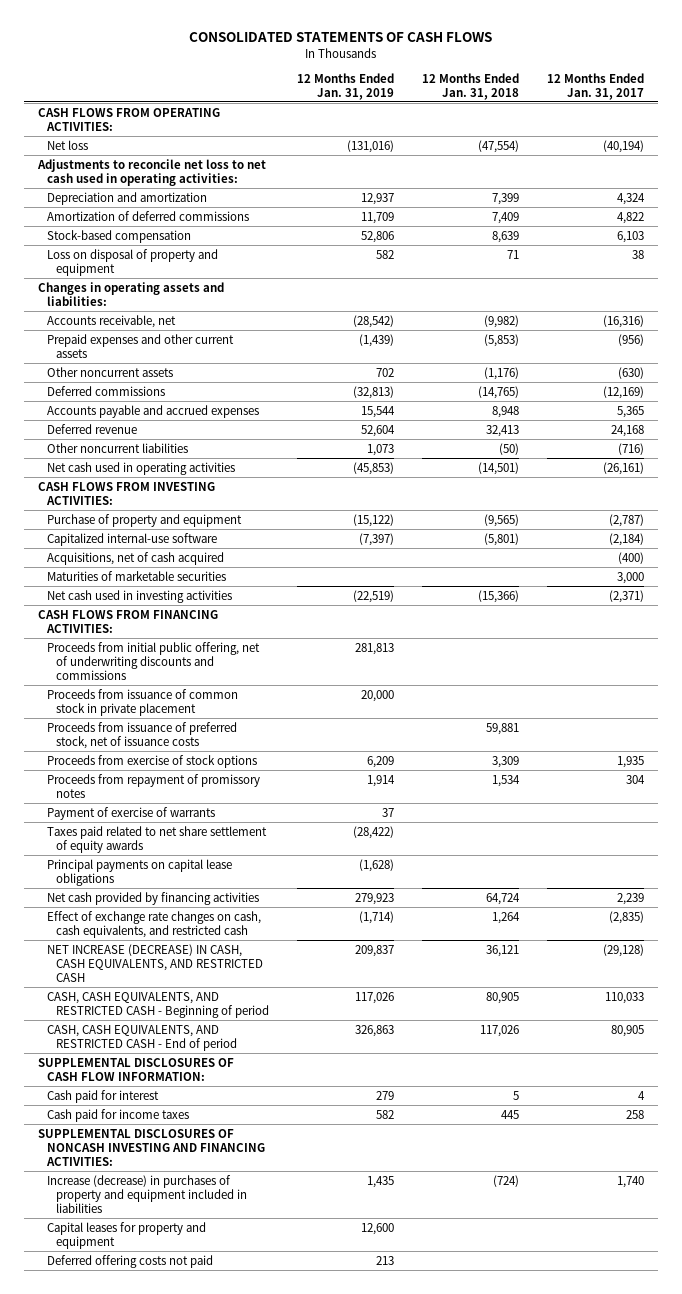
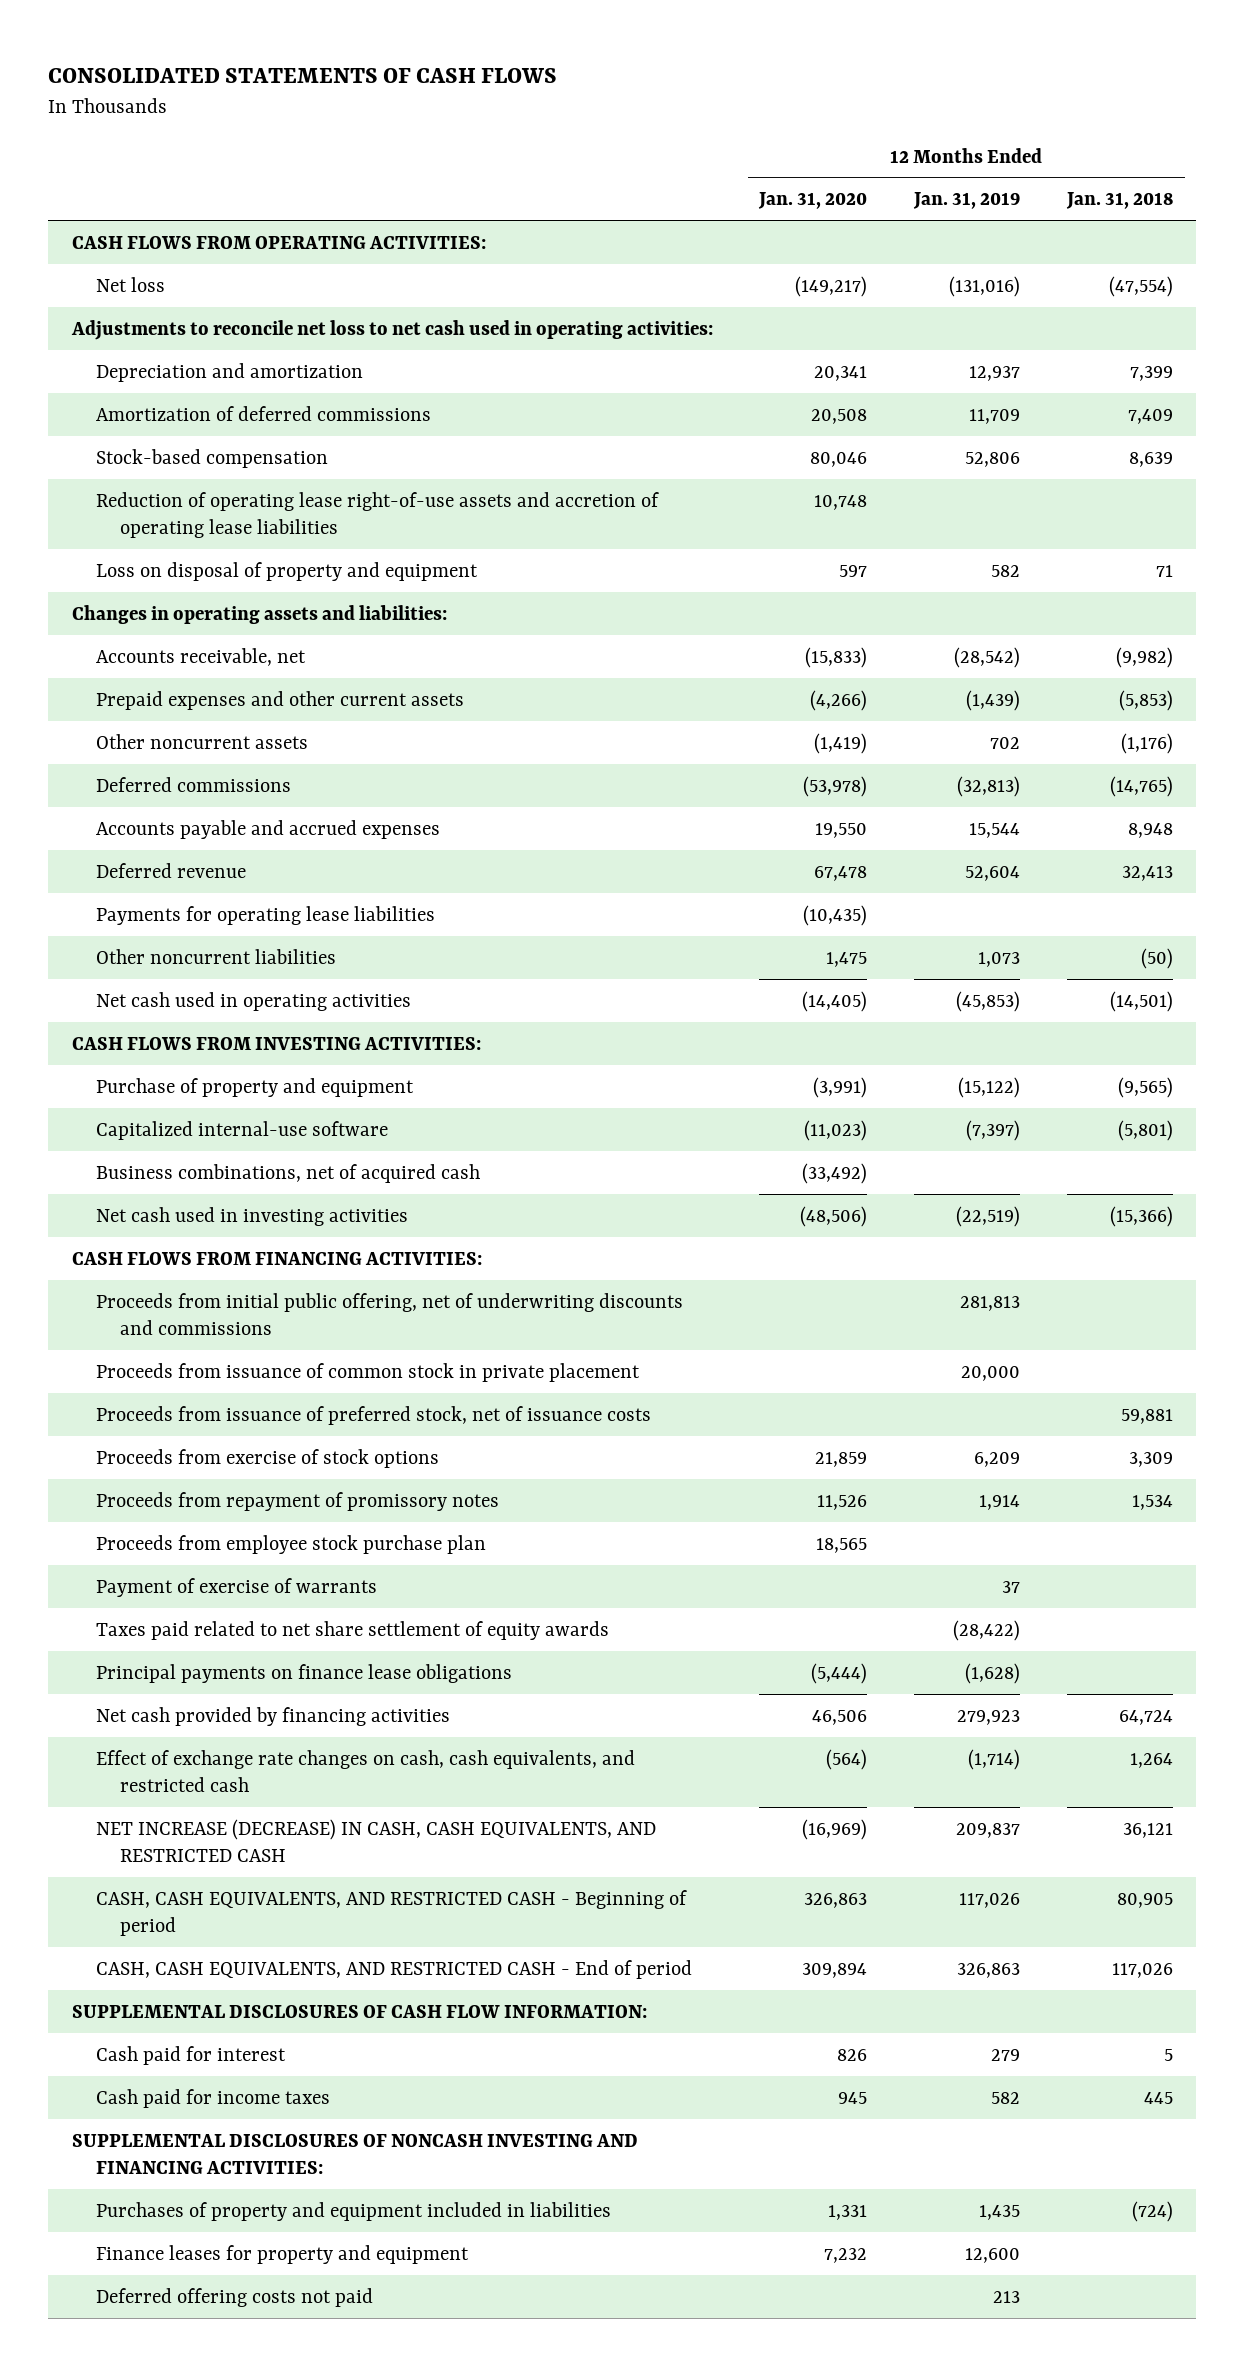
[546,72,644,100] 12 Months Ended Jan. 31, 2017 -> none
none -> [758,192,868,210] Jan. 31, 2020
none -> [95,491,659,539] Reduction of operating lease right-of-use assets and accretion of operating lease liabilities
none -> [95,905,435,925] Payments for operating lease liabilities
[47,570,227,581] Maturities of marketable securities -> none
[47,551,225,565] Acquisitions, net of cash acquired -> [95,1163,480,1183] Business combinations, net of acquired cash
none -> [95,1534,486,1554] Proceeds from employee stock purchase plan
[47,858,233,886] Principal payments on capital lease obligations -> [95,1663,512,1683] Principal payments on finance lease obligations
[47,1174,248,1213] Increase (decrease) in purchases of property and equipment included in liabilities -> [95,2201,611,2221] Purchases of property and equipment included in liabilities
[47,1221,207,1249] Capital leases for property and equipment -> [95,2244,469,2264] Finance leases for property and equipment

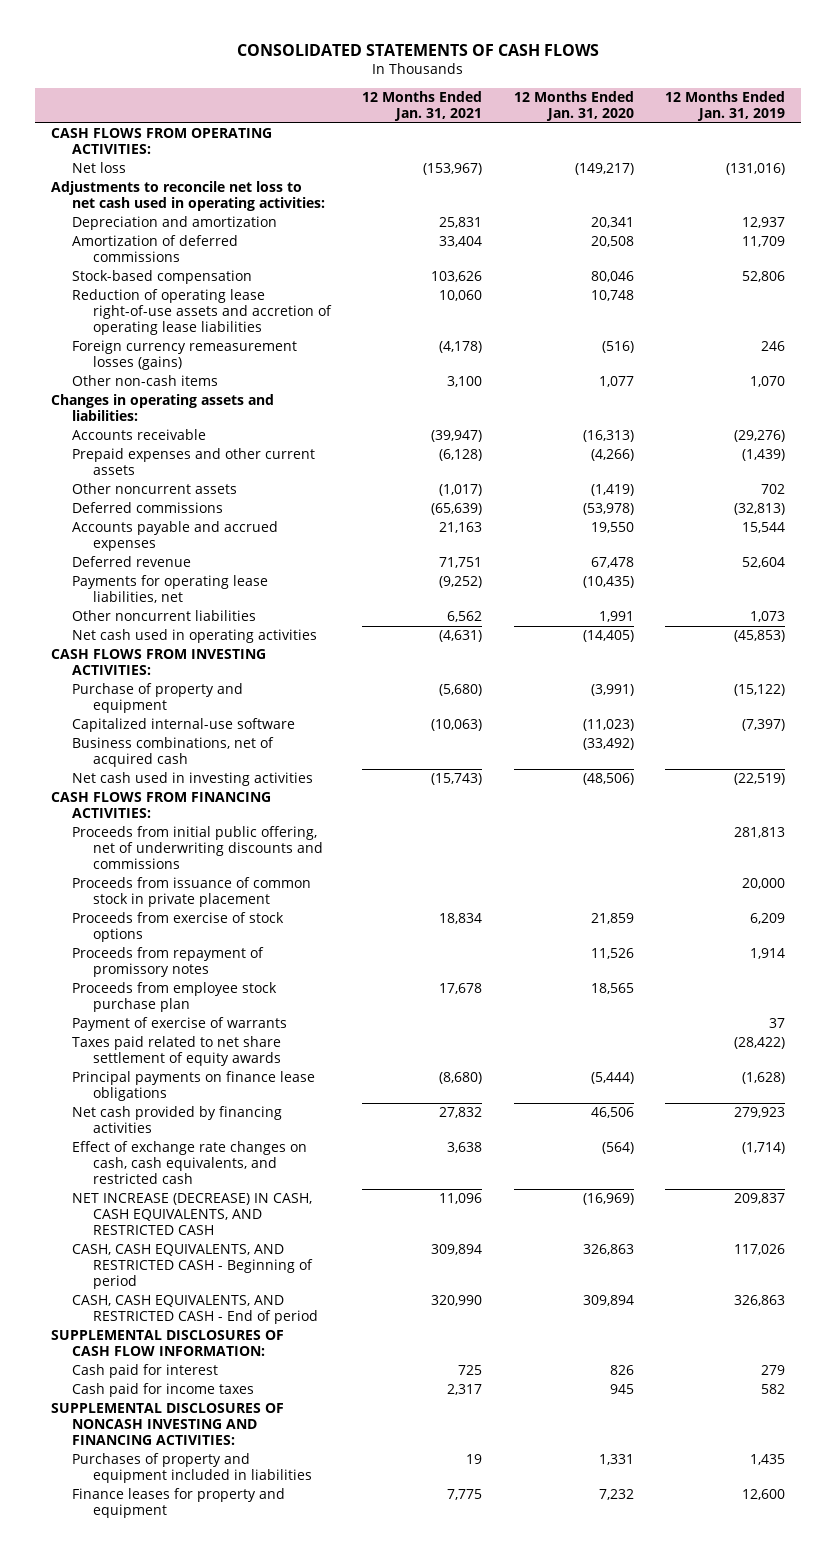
[1065,192,1173,210] Jan. 31, 2018 -> none
none -> [362,91,483,122] 12 Months Ended Jan. 31, 2021
[95,561,478,581] Loss on disposal of property and equipment -> none
none -> [72,340,298,371] Foreign currency remeasurement losses (gains)
none -> [72,375,219,387] Other non-cash items
[95,647,306,666] Accounts receivable, net -> [72,429,207,441] Accounts receivable
[805,646,868,668] (15,833) -> [582,430,634,443] (16,313)
[954,646,1021,668] (28,542) -> [734,430,786,443] (29,276)
[95,905,435,925] Payments for operating lease liabilities -> [72,575,269,604] Payments for operating lease liabilities, net
[826,951,868,967] 1,475 -> [598,611,634,623] 1,991
[95,1405,651,1425] Proceeds from issuance of preferred stock, net of issuance costs -> none
[95,2287,373,2307] Deferred offering costs not paid -> none

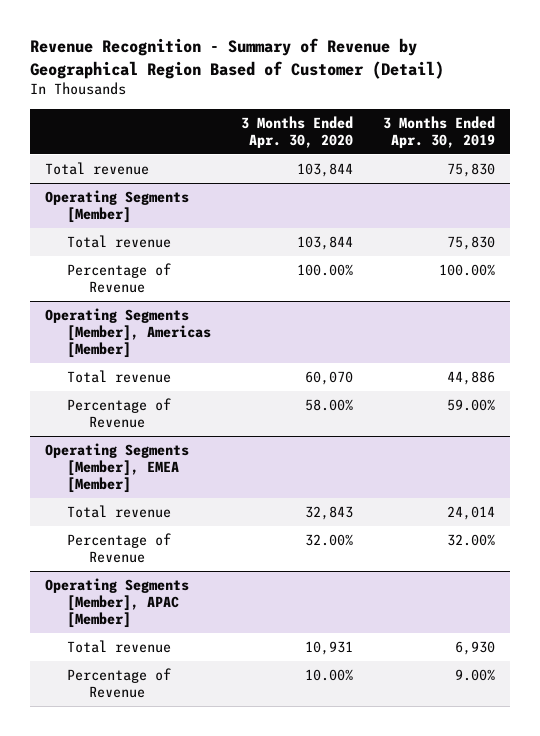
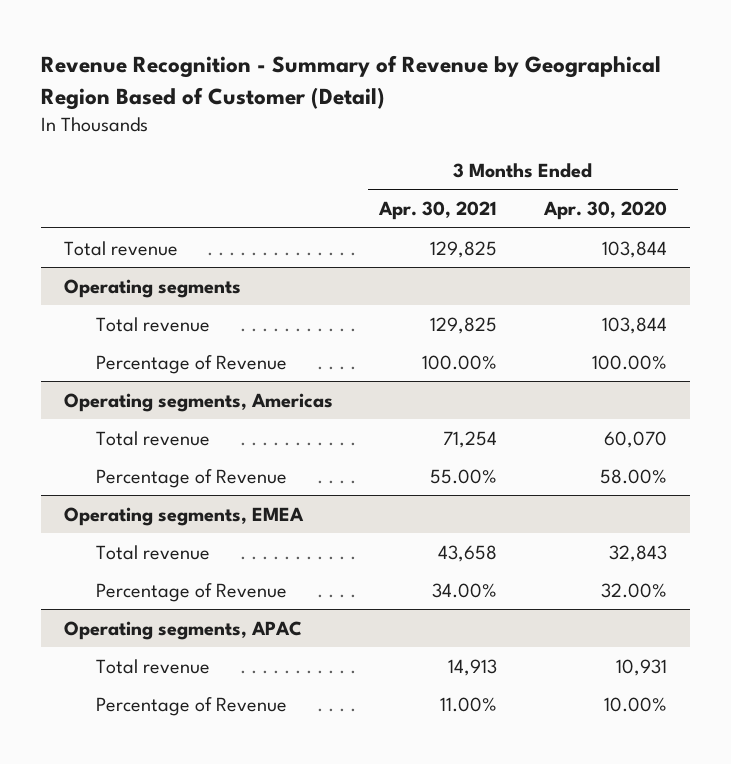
[382,115,495,149] 3 Months Ended Apr. 30, 2019 -> none
none -> [378,200,498,220] Apr. 30, 2021
[44,189,189,224] Operating Segments [Member] -> [64,278,242,298] Operating segments
[44,307,211,359] Operating Segments [Member], Americas [Member] -> [64,392,334,412] Operating segments, Americas
[44,442,189,494] Operating Segments [Member], EMEA [Member] -> [64,506,305,526] Operating segments, EMEA
[44,577,189,629] Operating Segments [Member], APAC [Member] -> [64,620,303,640] Operating segments, APAC

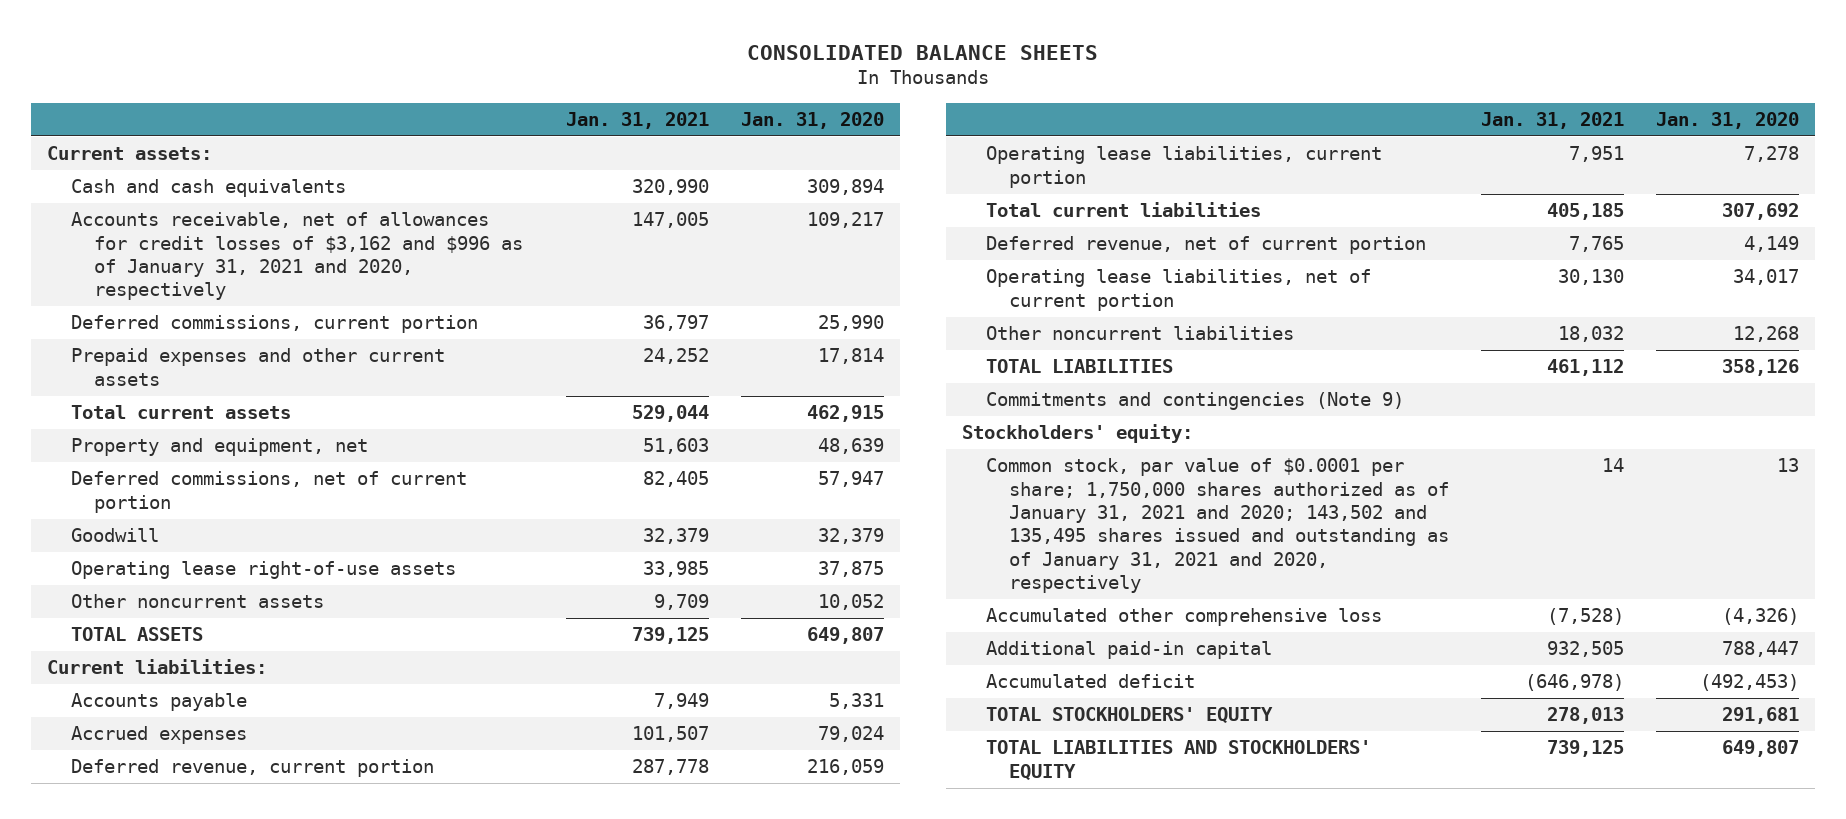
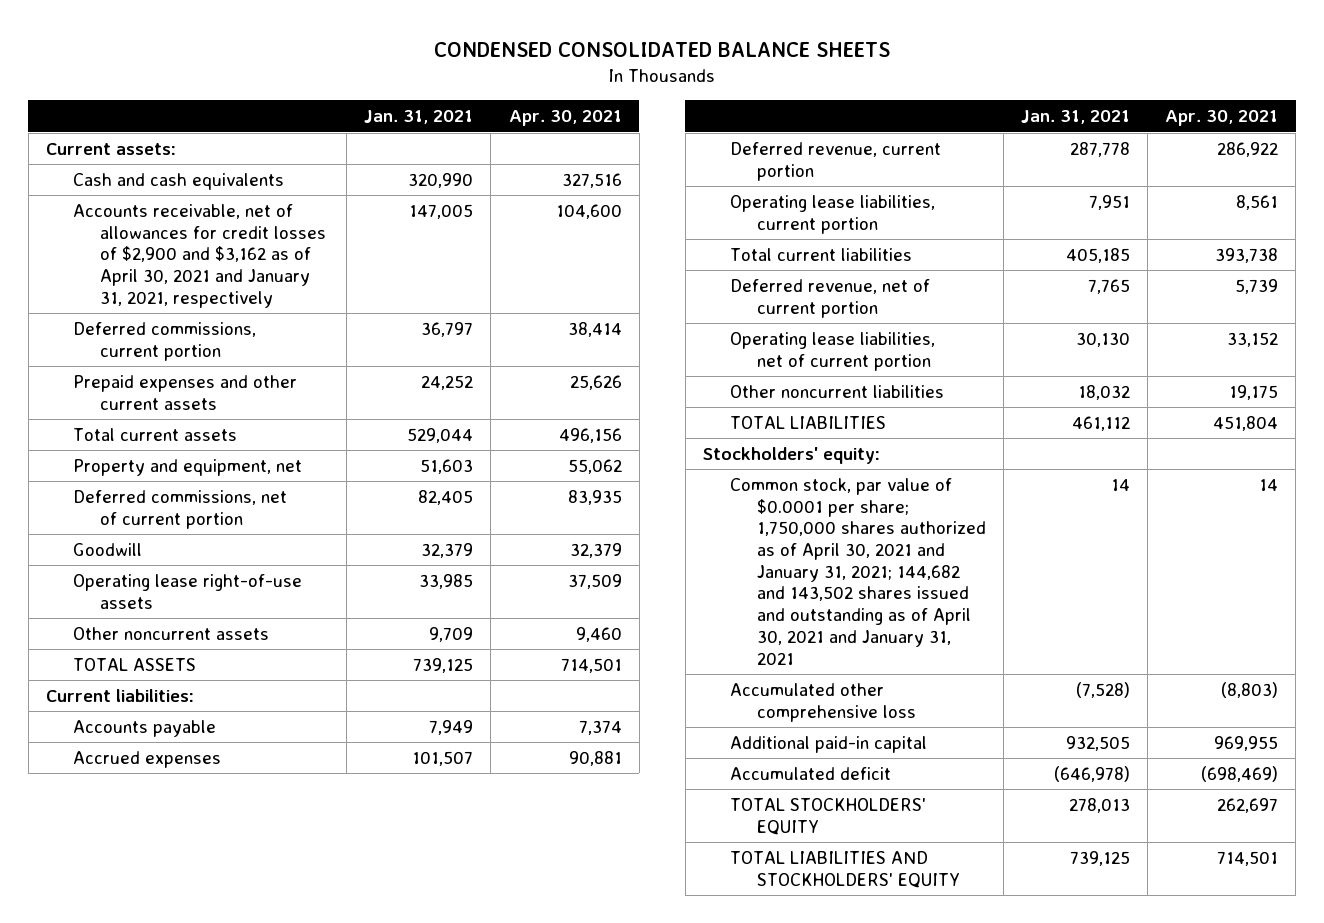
[747,44,1099,60] CONSOLIDATED BALANCE SHEETS -> [434,41,891,57] CONDENSED CONSOLIDATED BALANCE SHEETS
[741,111,885,129] Jan. 31, 2020 -> none
none -> [508,110,622,127] Apr. 30, 2021
[70,212,524,301] Accounts receivable, net of allowances for credit losses of $3,162 and $996 as of January 31, 2021 and 2020, respectively -> [73,203,327,308] Accounts receivable, net of allowances for credit losses of $2,900 and $3,162 as of April 30, 2021 and January 31, 2021, respectively
[985,392,1404,411] Commitments and contingencies (Note 9) -> none
[985,458,1450,594] Common stock, par value of $0.0001 per share; 1,750,000 shares authorized as of January 31, 2021 and 2020; 143,502 and 135,495 shares issued and outstanding as of January 31, 2021 and 2020, respectively -> [729,477,987,665] Common stock, par value of $0.0001 per share; 1,750,000 shares authorized as of April 30, 2021 and January 31, 2021; 144,682 and 143,502 shares issued and outstanding as of April 30, 2021 and January 31, 2021

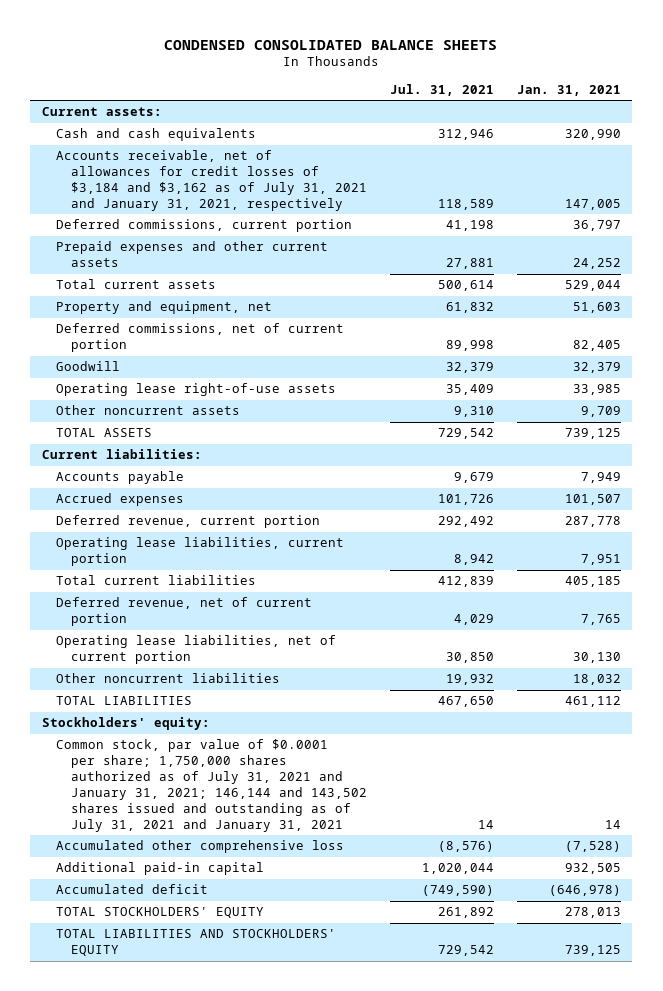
[508,110,622,127] Apr. 30, 2021 -> none
none -> [390,84,495,97] Jul. 31, 2021
[73,203,327,308] Accounts receivable, net of allowances for credit losses of $2,900 and $3,162 as of April 30, 2021 and January 31, 2021, respectively -> [56,150,368,212] Accounts receivable, net of allowances for credit losses of $3,184 and $3,162 as of July 31, 2021 and January 31, 2021, respectively
[729,477,987,665] Common stock, par value of $0.0001 per share; 1,750,000 shares authorized as of April 30, 2021 and January 31, 2021; 144,682 and 143,502 shares issued and outstanding as of April 30, 2021 and January 31, 2021 -> [56,739,368,832] Common stock, par value of $0.0001 per share; 1,750,000 shares authorized as of July 31, 2021 and January 31, 2021; 146,144 and 143,502 shares issued and outstanding as of July 31, 2021 and January 31, 2021

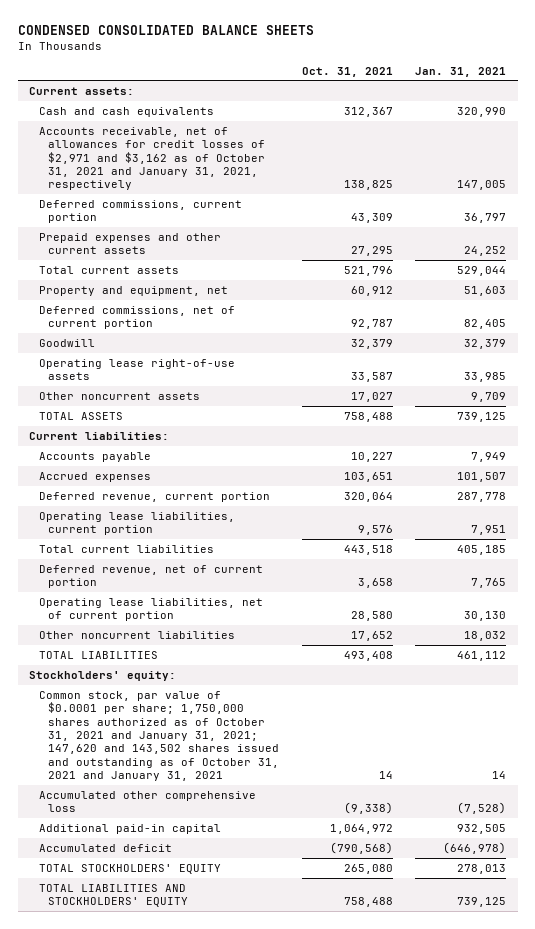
[390,84,495,97] Jul. 31, 2021 -> none
none -> [301,66,393,77] Oct. 31, 2021
[56,150,368,212] Accounts receivable, net of allowances for credit losses of $3,184 and $3,162 as of July 31, 2021 and January 31, 2021, respectively -> [38,126,266,191] Accounts receivable, net of allowances for credit losses of $2,971 and $3,162 as of October 31, 2021 and January 31, 2021, respectively
[56,739,368,832] Common stock, par value of $0.0001 per share; 1,750,000 shares authorized as of July 31, 2021 and January 31, 2021; 146,144 and 143,502 shares issued and outstanding as of July 31, 2021 and January 31, 2021 -> [38,690,280,782] Common stock, par value of $0.0001 per share; 1,750,000 shares authorized as of October 31, 2021 and January 31, 2021; 147,620 and 143,502 shares issued and outstanding as of October 31, 2021 and January 31, 2021

